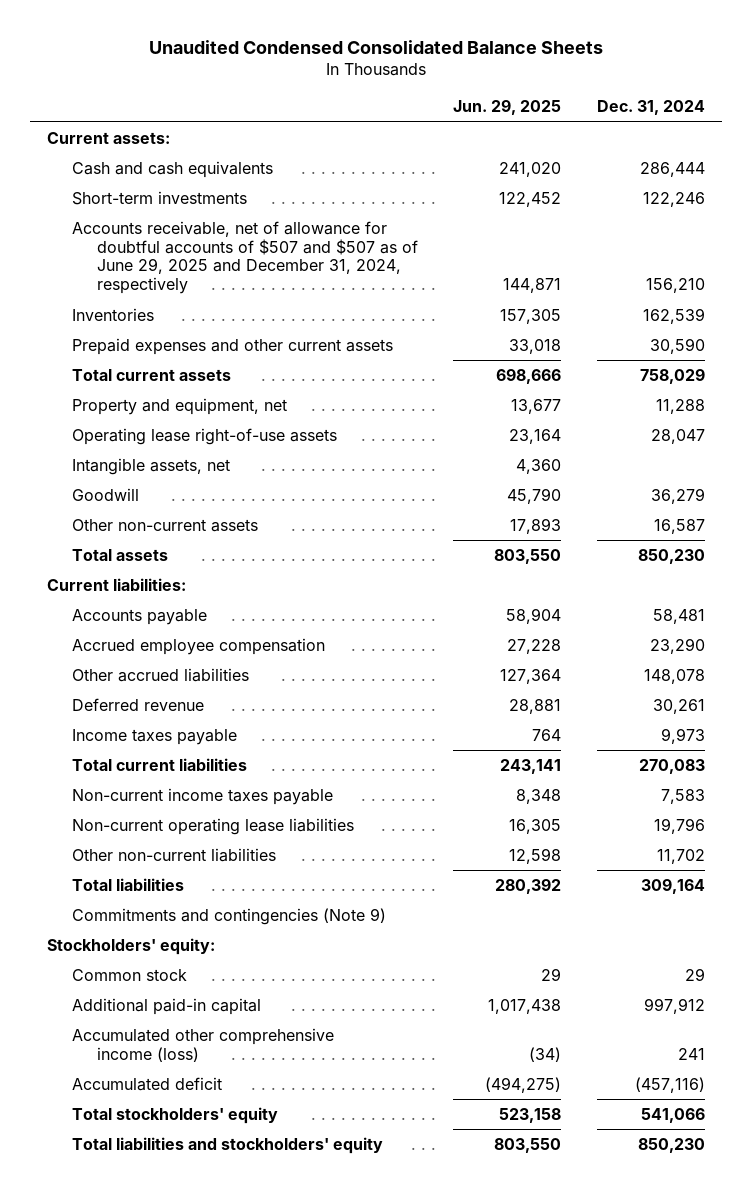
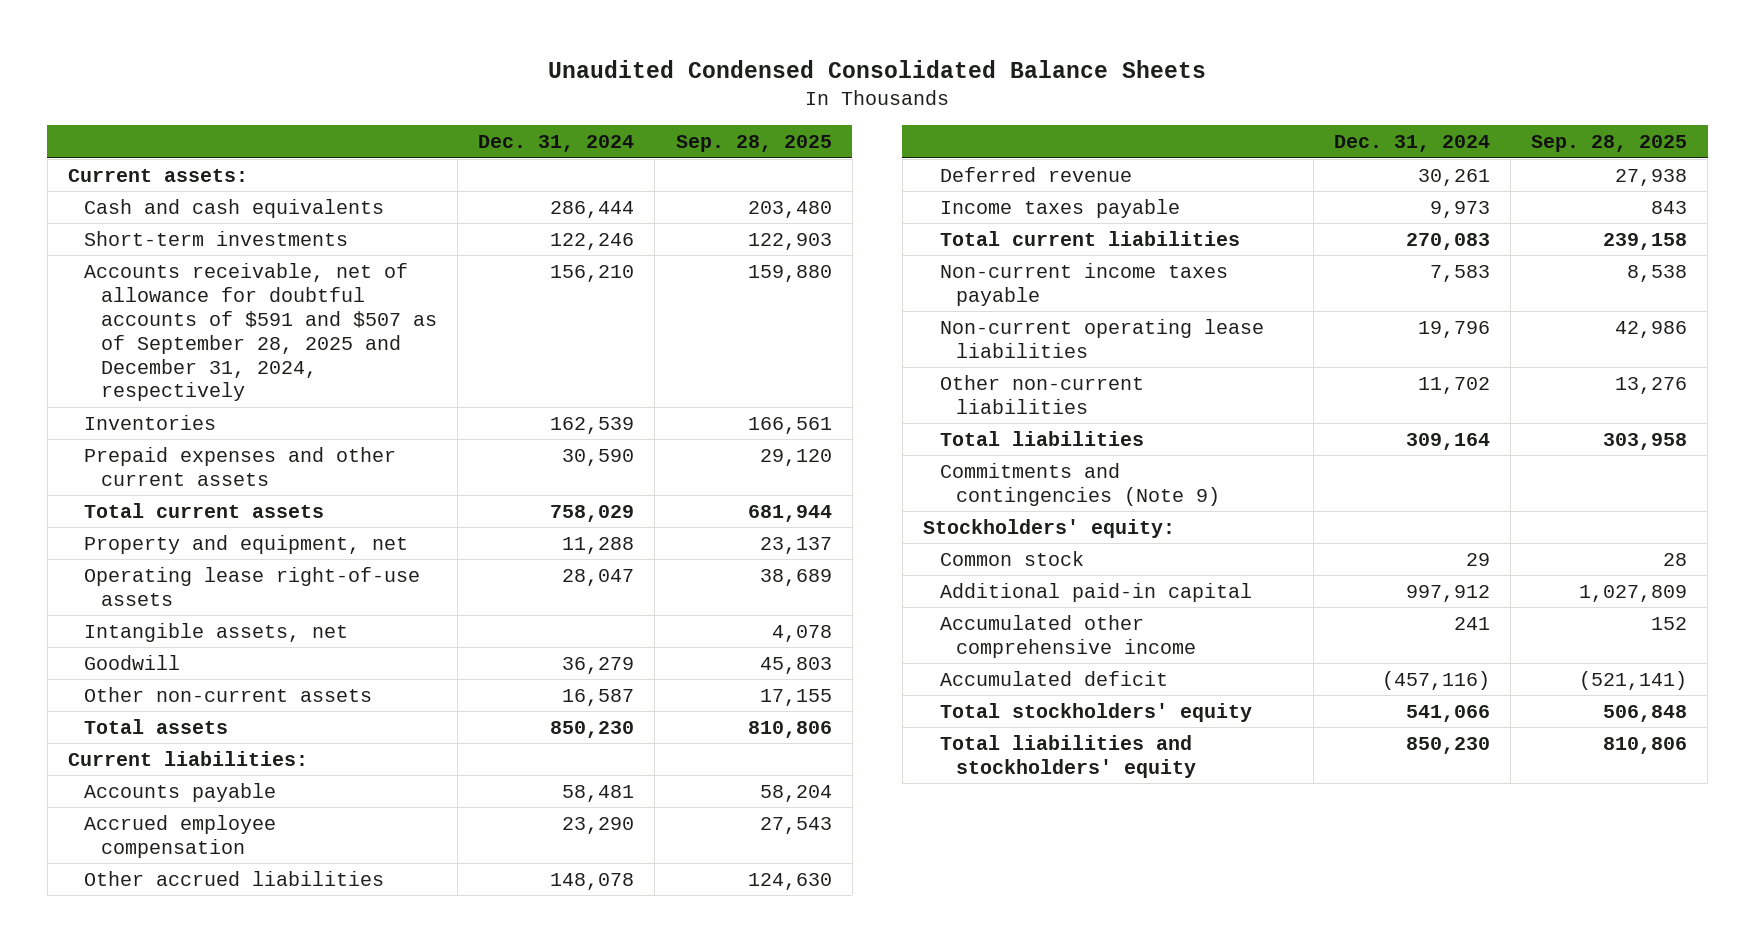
[453,99,562,116] Jun. 29, 2025 -> none
none -> [675,135,832,153] Sep. 28, 2025
[72,220,418,295] Accounts receivable, net of allowance for doubtful accounts of $507 and $507 as of June 29, 2025 and December 31, 2024, respectively -> [84,262,438,402] Accounts receivable, net of allowance for doubtful accounts of $591 and $507 as of September 28, 2025 and December 31, 2024, respectively
[72,1027,335,1062] Accumulated other comprehensive income (loss) -> [939,614,1197,658] Accumulated other comprehensive income

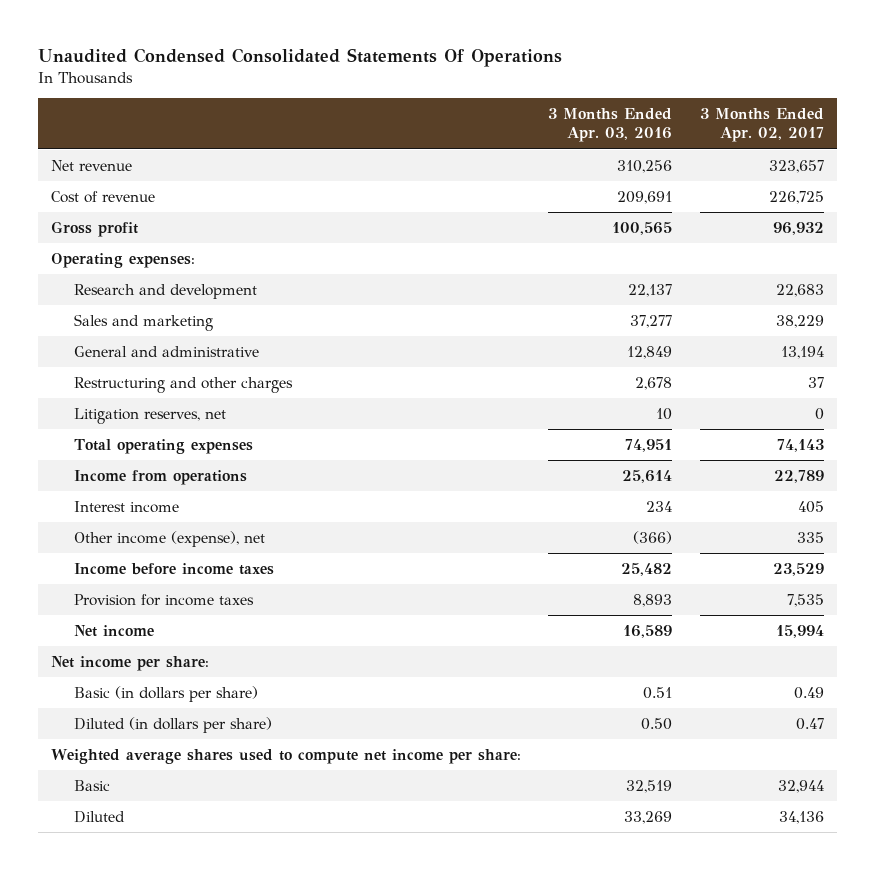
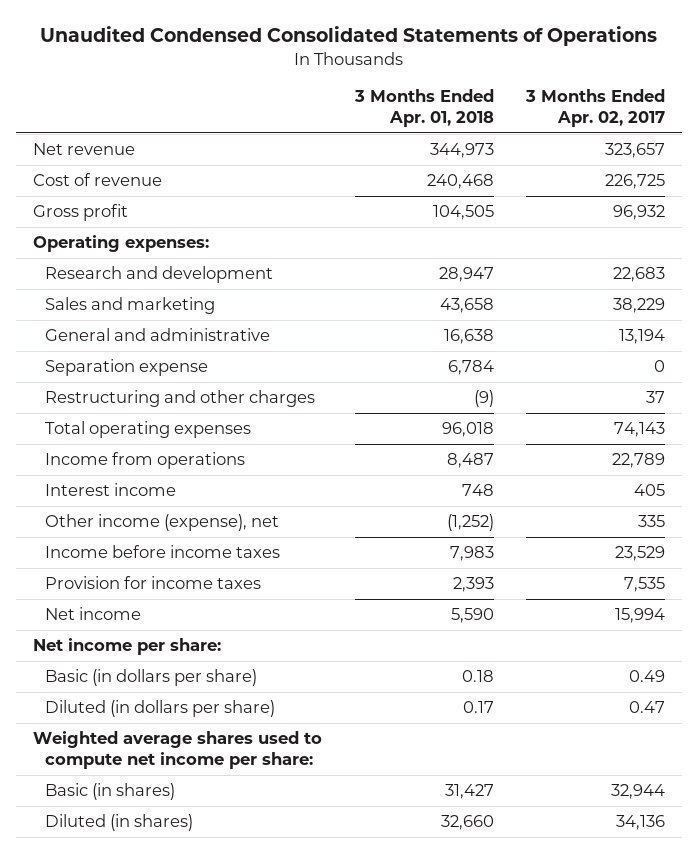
[37,47,562,67] Unaudited Condensed Consolidated Statements Of Operations -> [40,26,658,47] Unaudited Condensed Consolidated Statements of Operations
[548,108,673,143] 3 Months Ended Apr. 03, 2016 -> none
none -> [353,89,494,127] 3 Months Ended Apr. 01, 2018
none -> [45,359,209,377] Separation expense
[73,407,226,424] Litigation reserves, net -> none
[73,779,110,791] Basic -> [45,783,176,801] Basic (in shares)
[73,810,125,823] Diluted -> [45,814,194,832] Diluted (in shares)

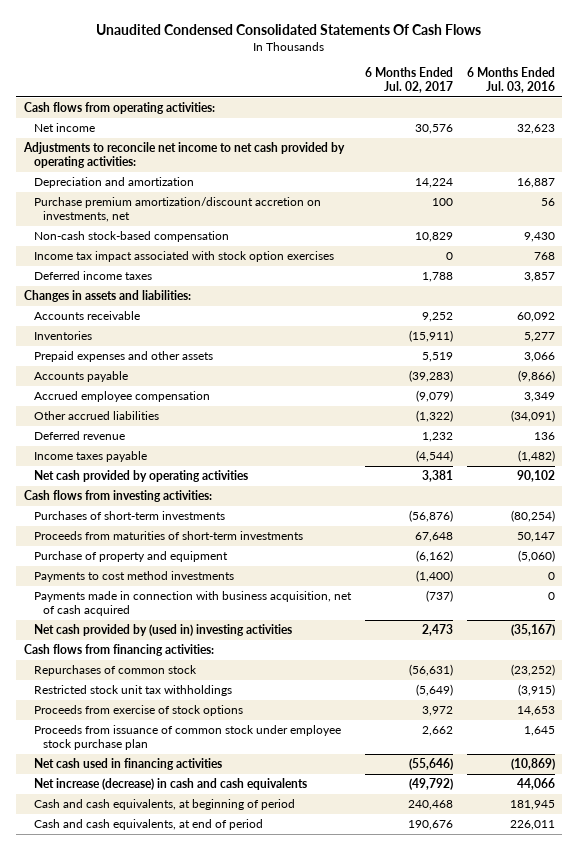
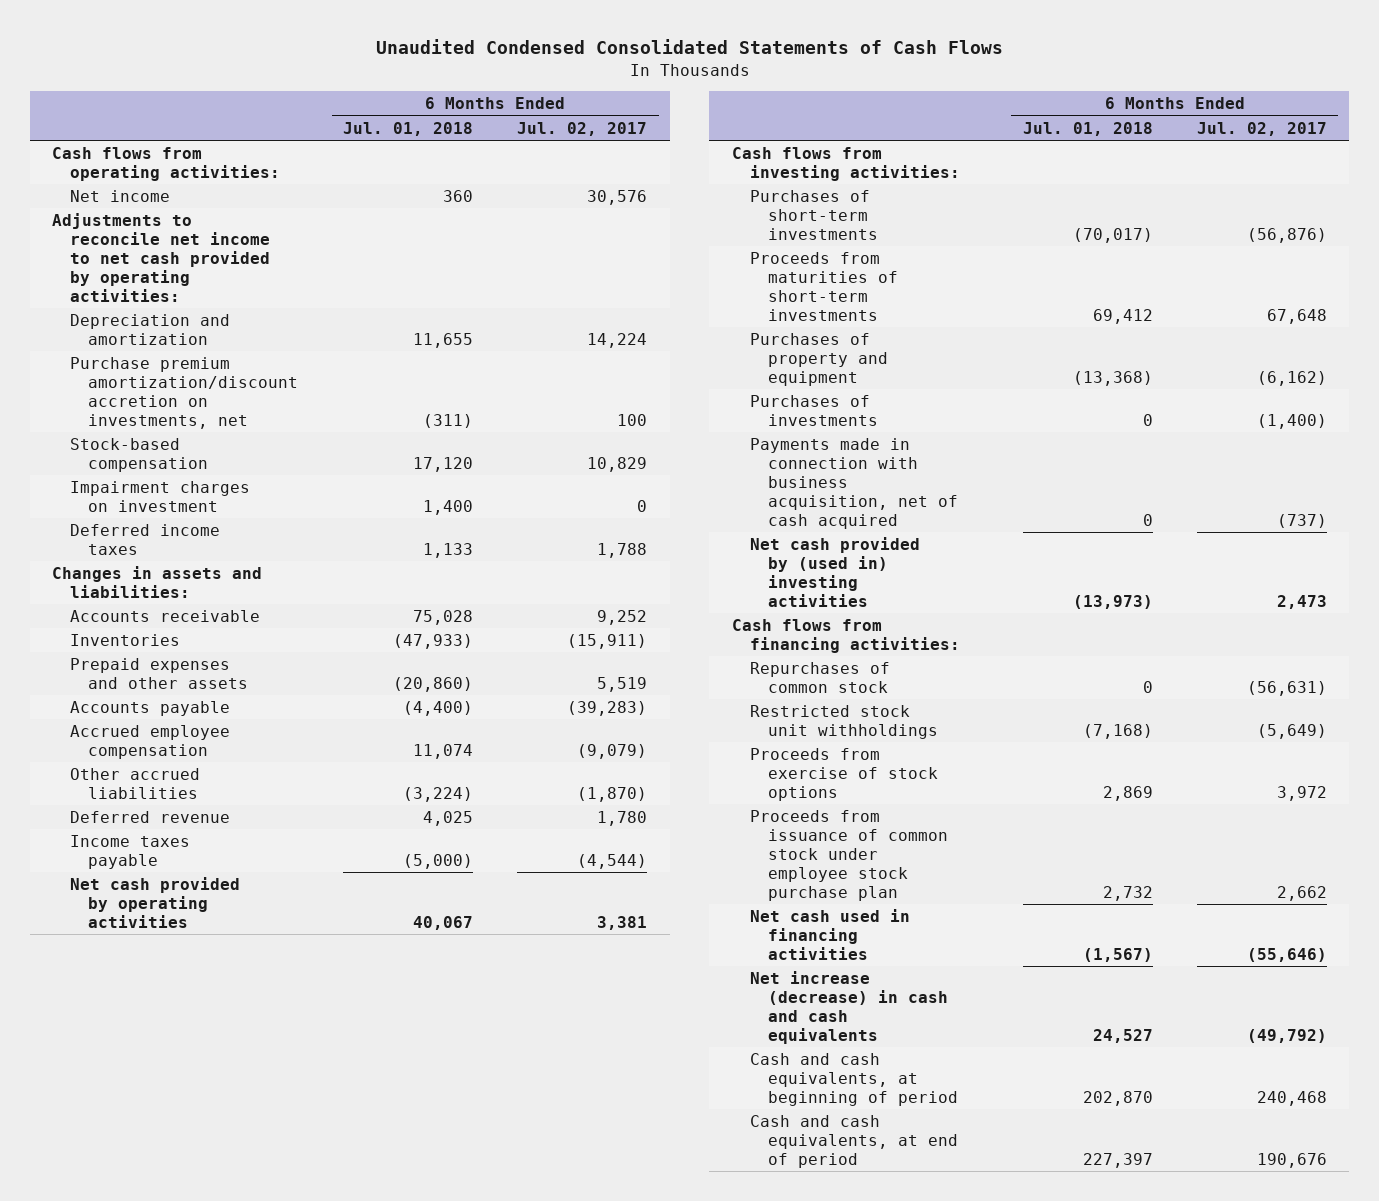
[96,23,482,35] Unaudited Condensed Consolidated Statements Of Cash Flows -> [375,39,1003,55] Unaudited Condensed Consolidated Statements of Cash Flows
[467,67,556,93] 6 Months Ended Jul. 03, 2016 -> none
none -> [342,121,473,136] Jul. 01, 2018
[33,251,334,263] Income tax impact associated with stock option exercises -> none
[33,231,229,243] Non-cash stock-based compensation -> [70,437,209,472] Stock-based compensation
none -> [70,480,251,512] Impairment charges on investment
[415,410,453,423] (1,322) -> [577,786,648,802] (1,870)
[421,432,453,443] 1,232 -> [597,810,648,826] 1,780
[33,551,228,563] Purchase of property and equipment -> [749,332,888,386] Purchases of property and equipment
[33,571,234,583] Payments to cost method investments -> [749,394,878,426] Purchases of investments
[33,685,232,697] Restricted stock unit tax withholdings -> [749,704,938,739] Restricted stock unit withholdings

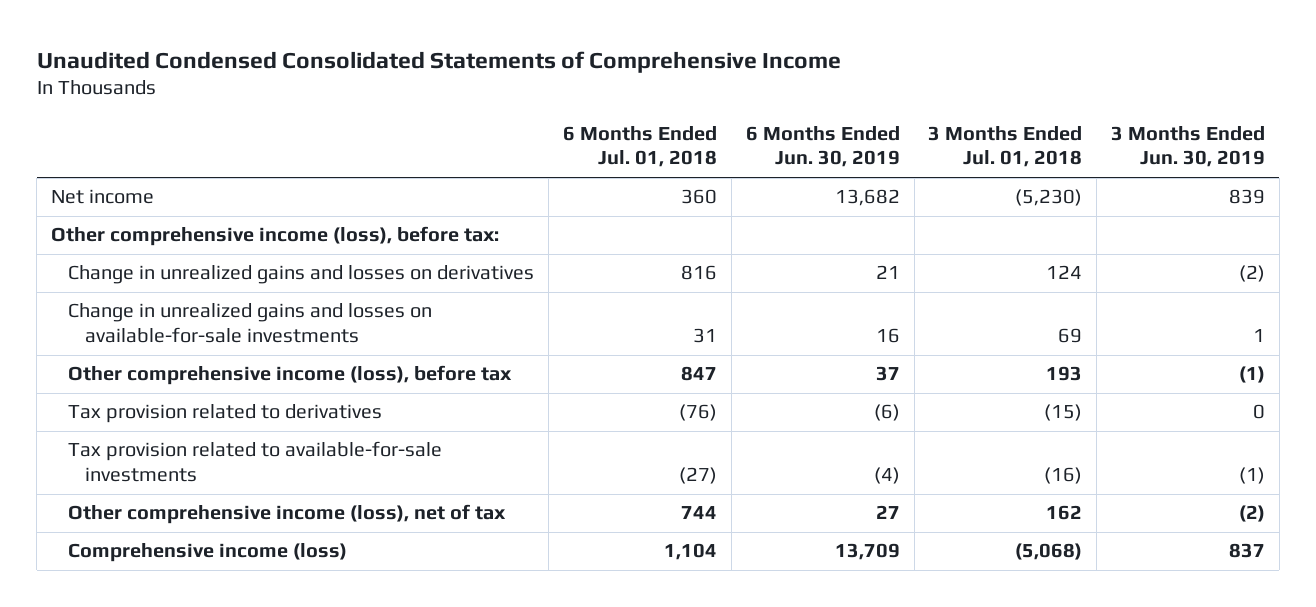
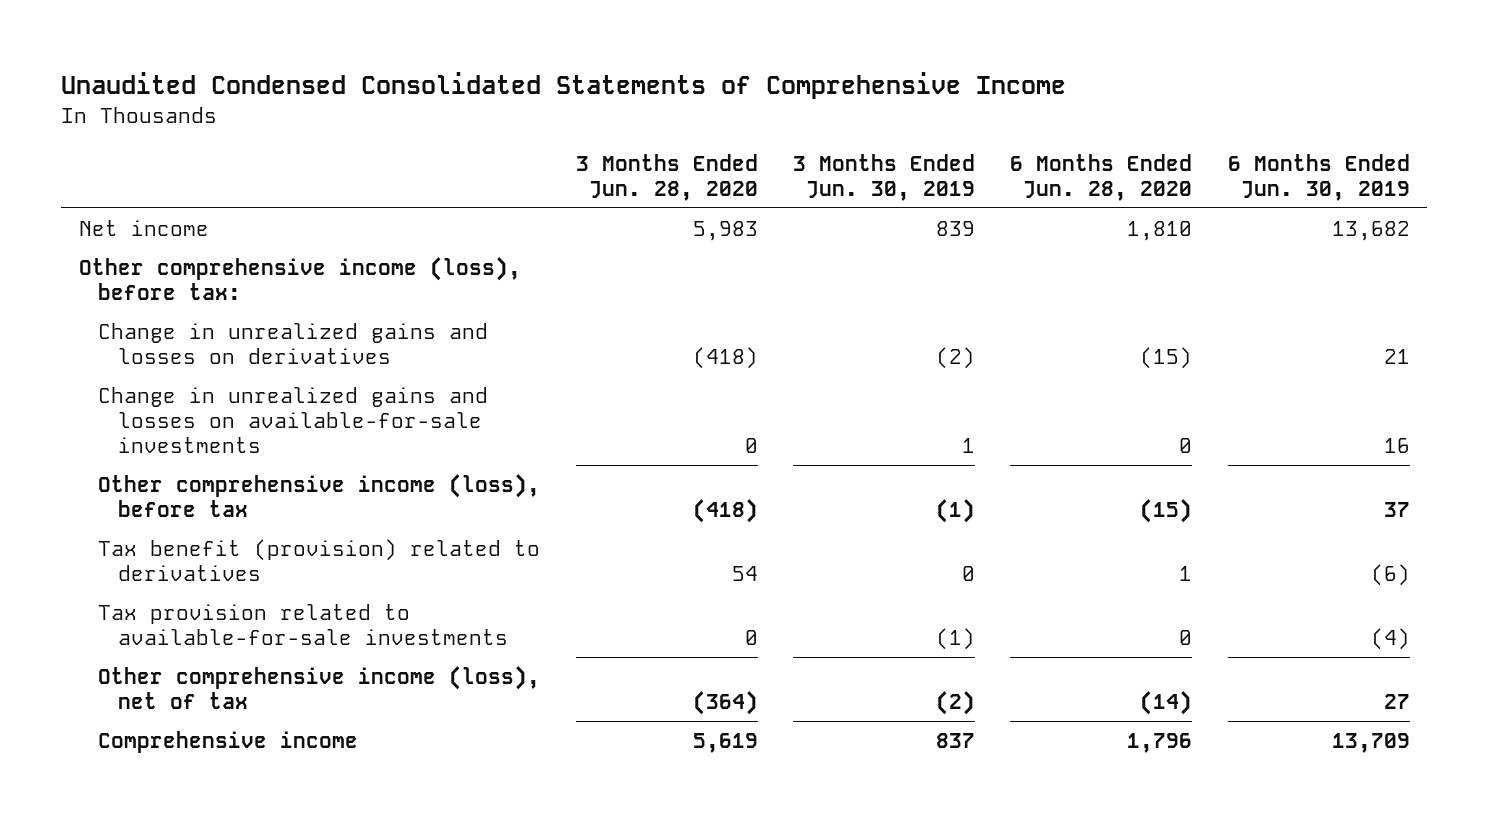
[562,125,717,168] 6 Months Ended Jul. 01, 2018 -> none
[928,125,1083,168] 3 Months Ended Jul. 01, 2018 -> none
none -> [575,153,758,201] 3 Months Ended Jun. 28, 2020
none -> [1010,153,1193,201] 6 Months Ended Jun. 28, 2020
[68,404,383,424] Tax provision related to derivatives -> [98,538,541,581] Tax benefit (provision) related to derivatives
[68,543,348,563] Comprehensive income (loss) -> [98,730,359,753] Comprehensive income

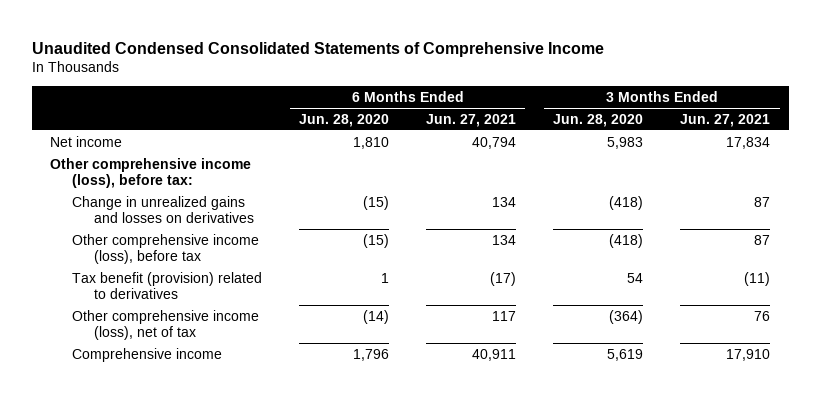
[793,153,976,201] 3 Months Ended Jun. 30, 2019 -> none
[1227,153,1410,201] 6 Months Ended Jun. 30, 2019 -> none
none -> [426,113,517,127] Jun. 27, 2021
none -> [680,113,771,127] Jun. 27, 2021
[98,386,489,453] Change in unrealized gains and losses on available-for-sale investments -> none
[98,603,509,645] Tax provision related to available-for-sale investments -> none

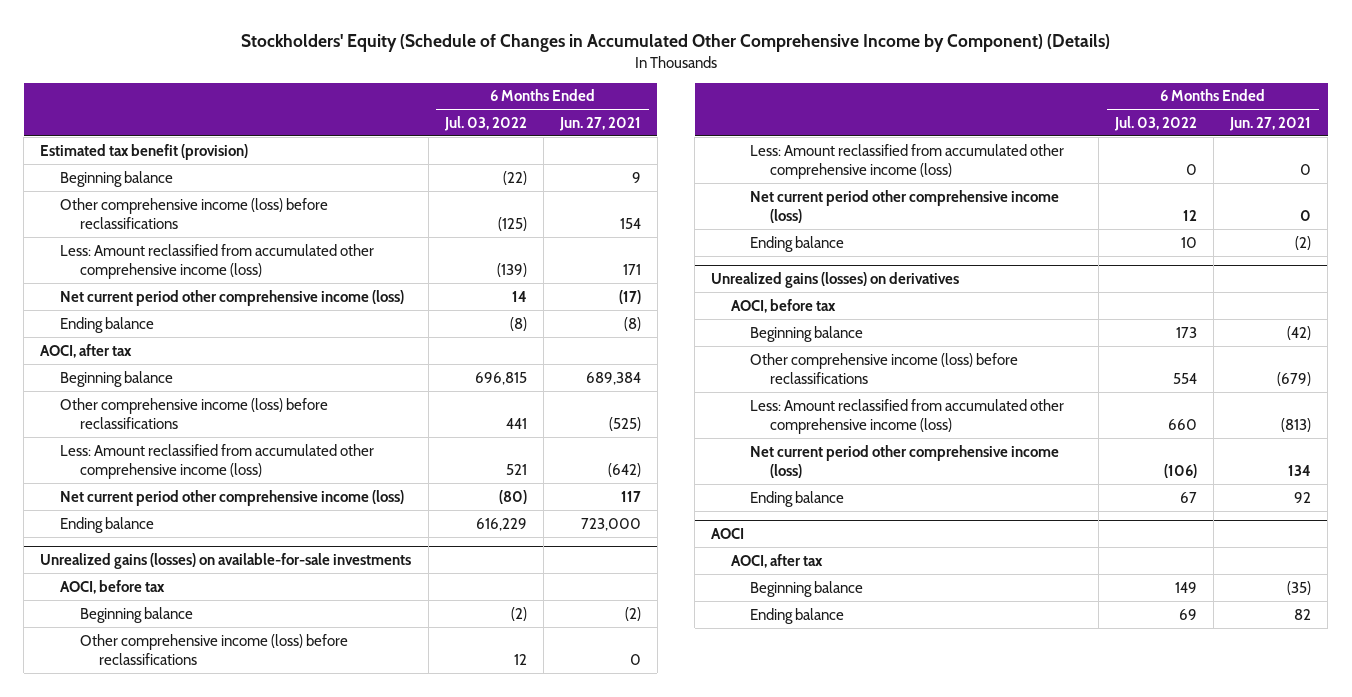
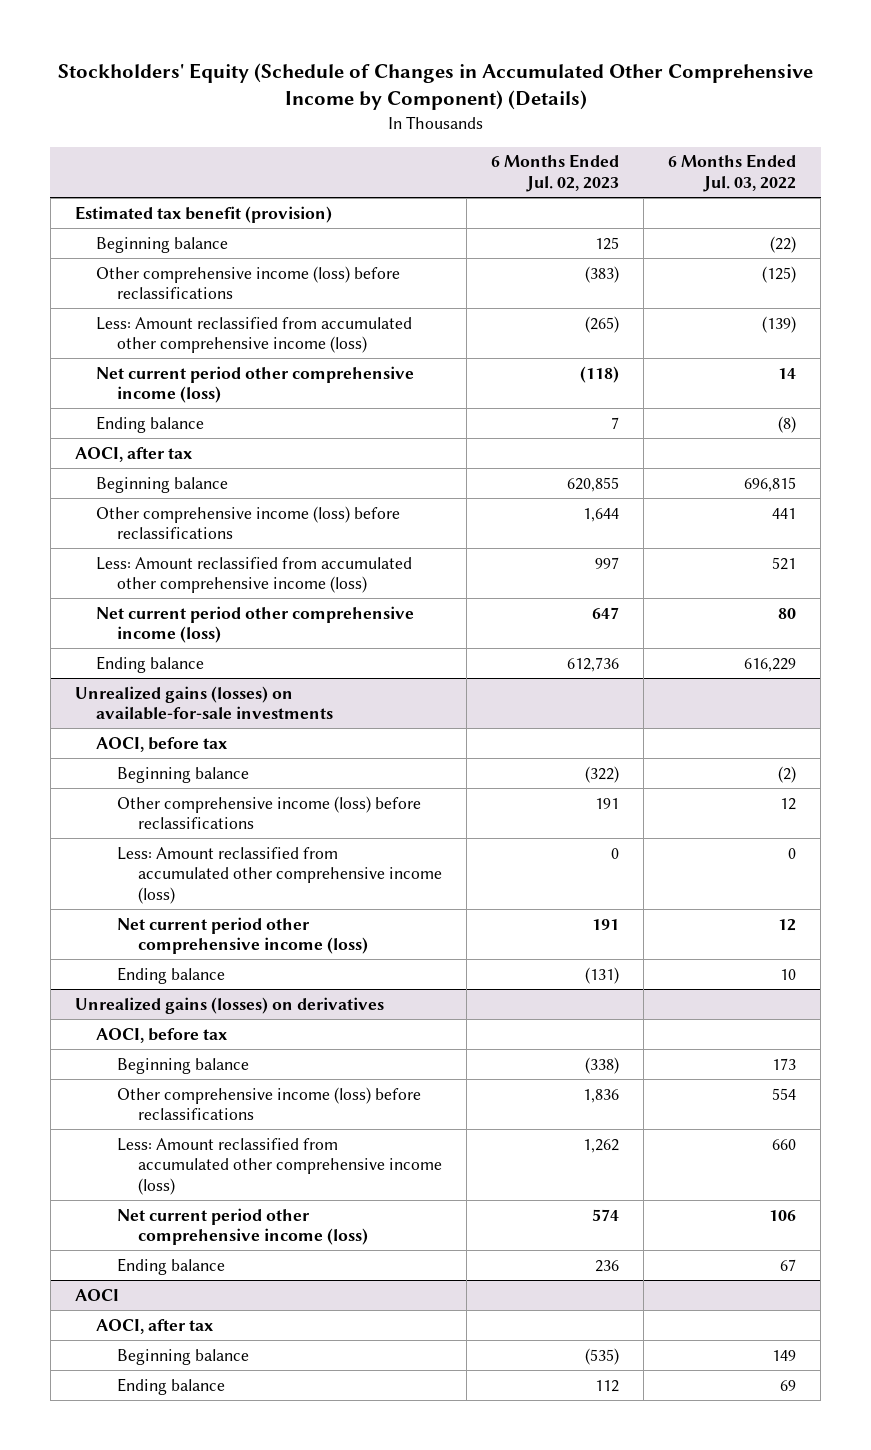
[558,116,641,131] Jun. 27, 2021 -> none
none -> [491,154,620,193] 6 Months Ended Jul. 02, 2023
[498,489,527,504] (80) -> [778,607,797,619] 80
[1164,463,1198,478] (106) -> [769,1209,797,1221] 106

